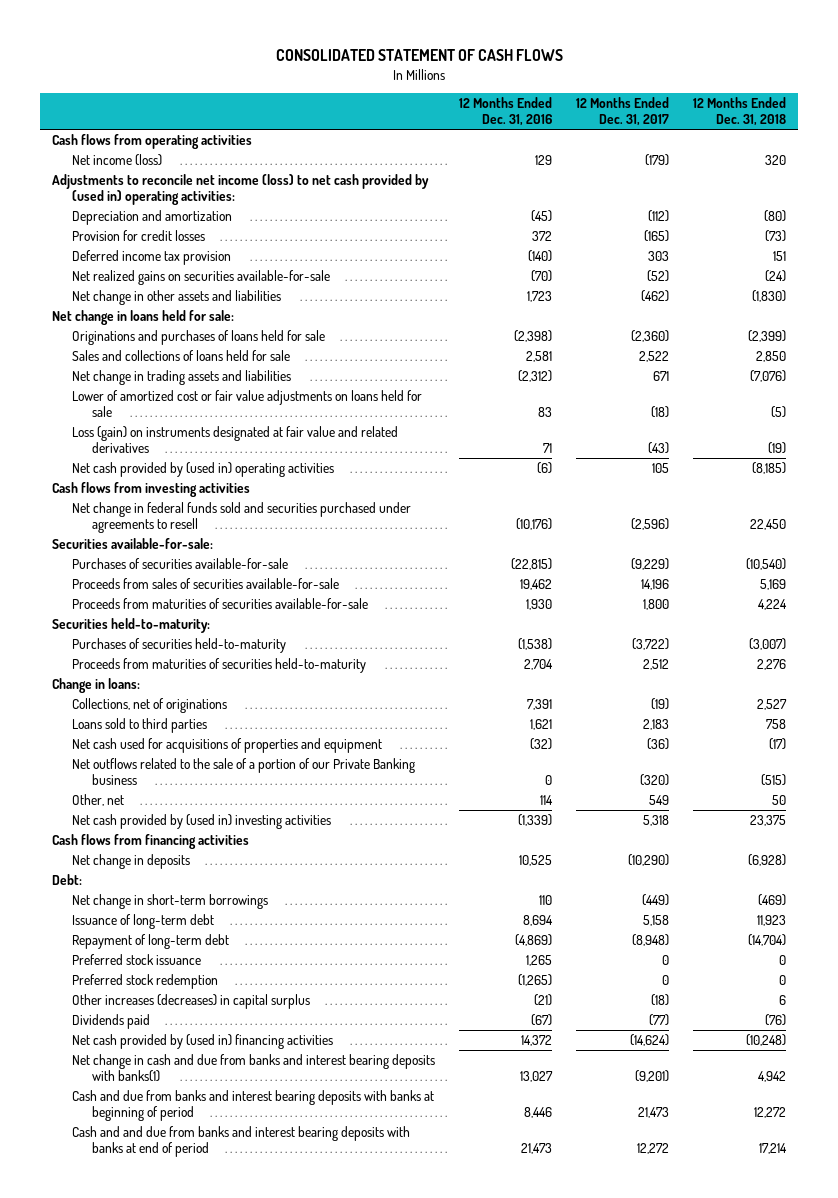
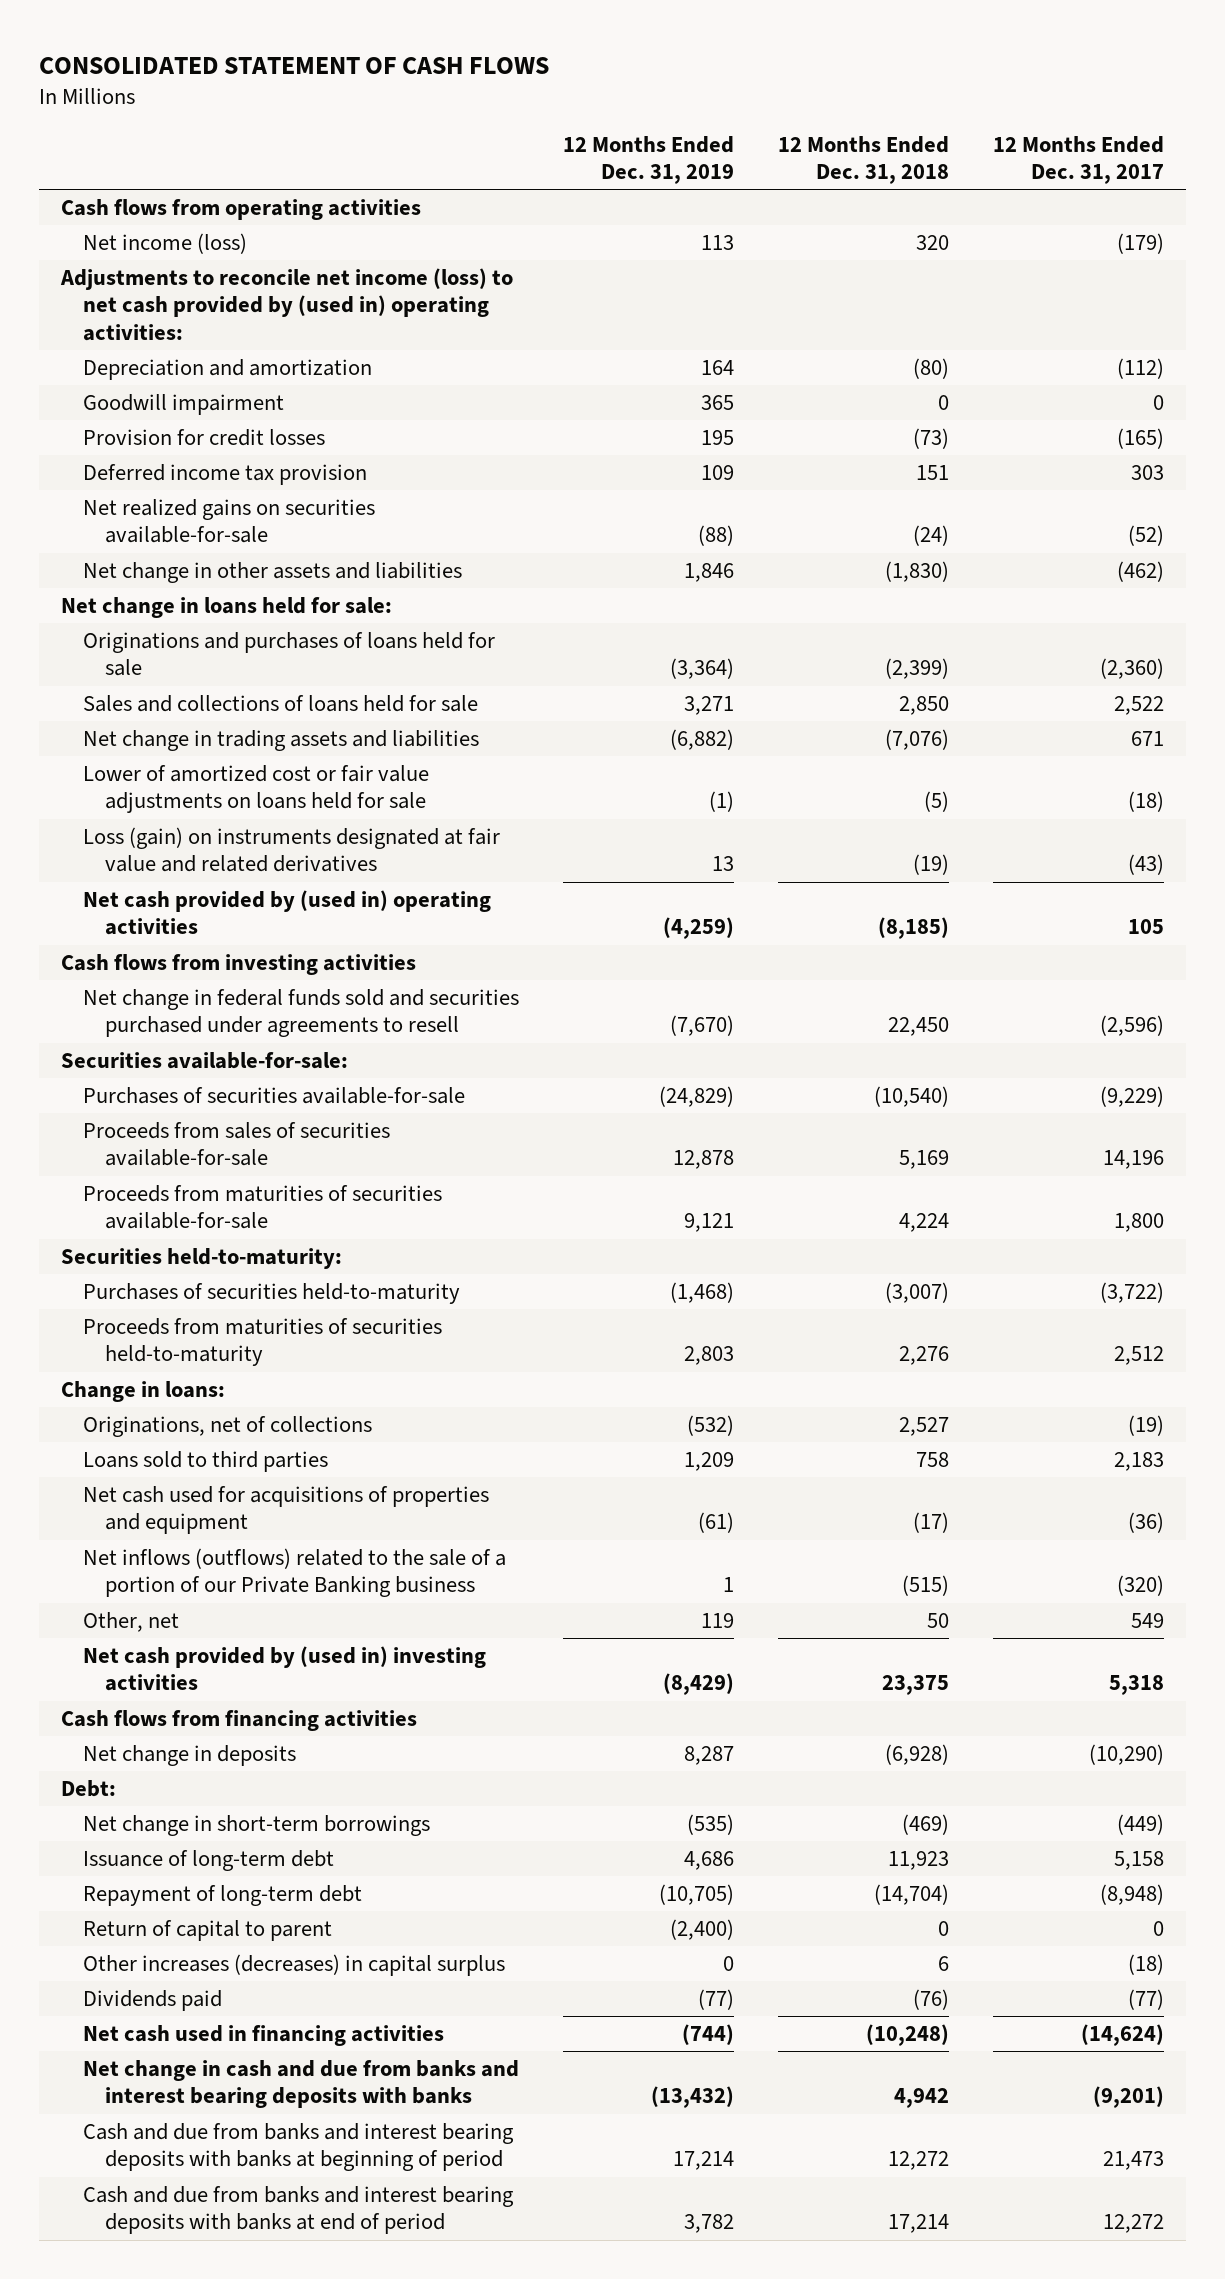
[459,97,553,127] 12 Months Ended Dec. 31, 2016 -> none
none -> [562,135,734,185] 12 Months Ended Dec. 31, 2019
none -> [82,394,284,416] Goodwill impairment
[72,698,228,714] Collections, net of originations -> [82,1416,372,1438] Originations, net of collections
[72,758,416,785] Net outflows related to the sale of a portion of our Private Banking business -> [82,1548,506,1598] Net inflows (outflows) related to the sale of a portion of our Private Banking business
[72,954,202,966] Preferred stock issuance -> none
[72,974,219,990] Preferred stock redemption -> none
none -> [82,1920,332,1942] Return of capital to parent
[72,1034,334,1050] Net cash provided by (used in) financing activities -> [82,2025,444,2047] Net cash used in financing activities
[72,1054,436,1082] Net change in cash and due from banks and interest bearing deposits with banks(1) -> [82,2060,519,2109] Net change in cash and due from banks and interest bearing deposits with banks
[72,1126,411,1157] Cash and and due from banks and interest bearing deposits with banks at end of period -> [82,2186,514,2235] Cash and due from banks and interest bearing deposits with banks at end of period

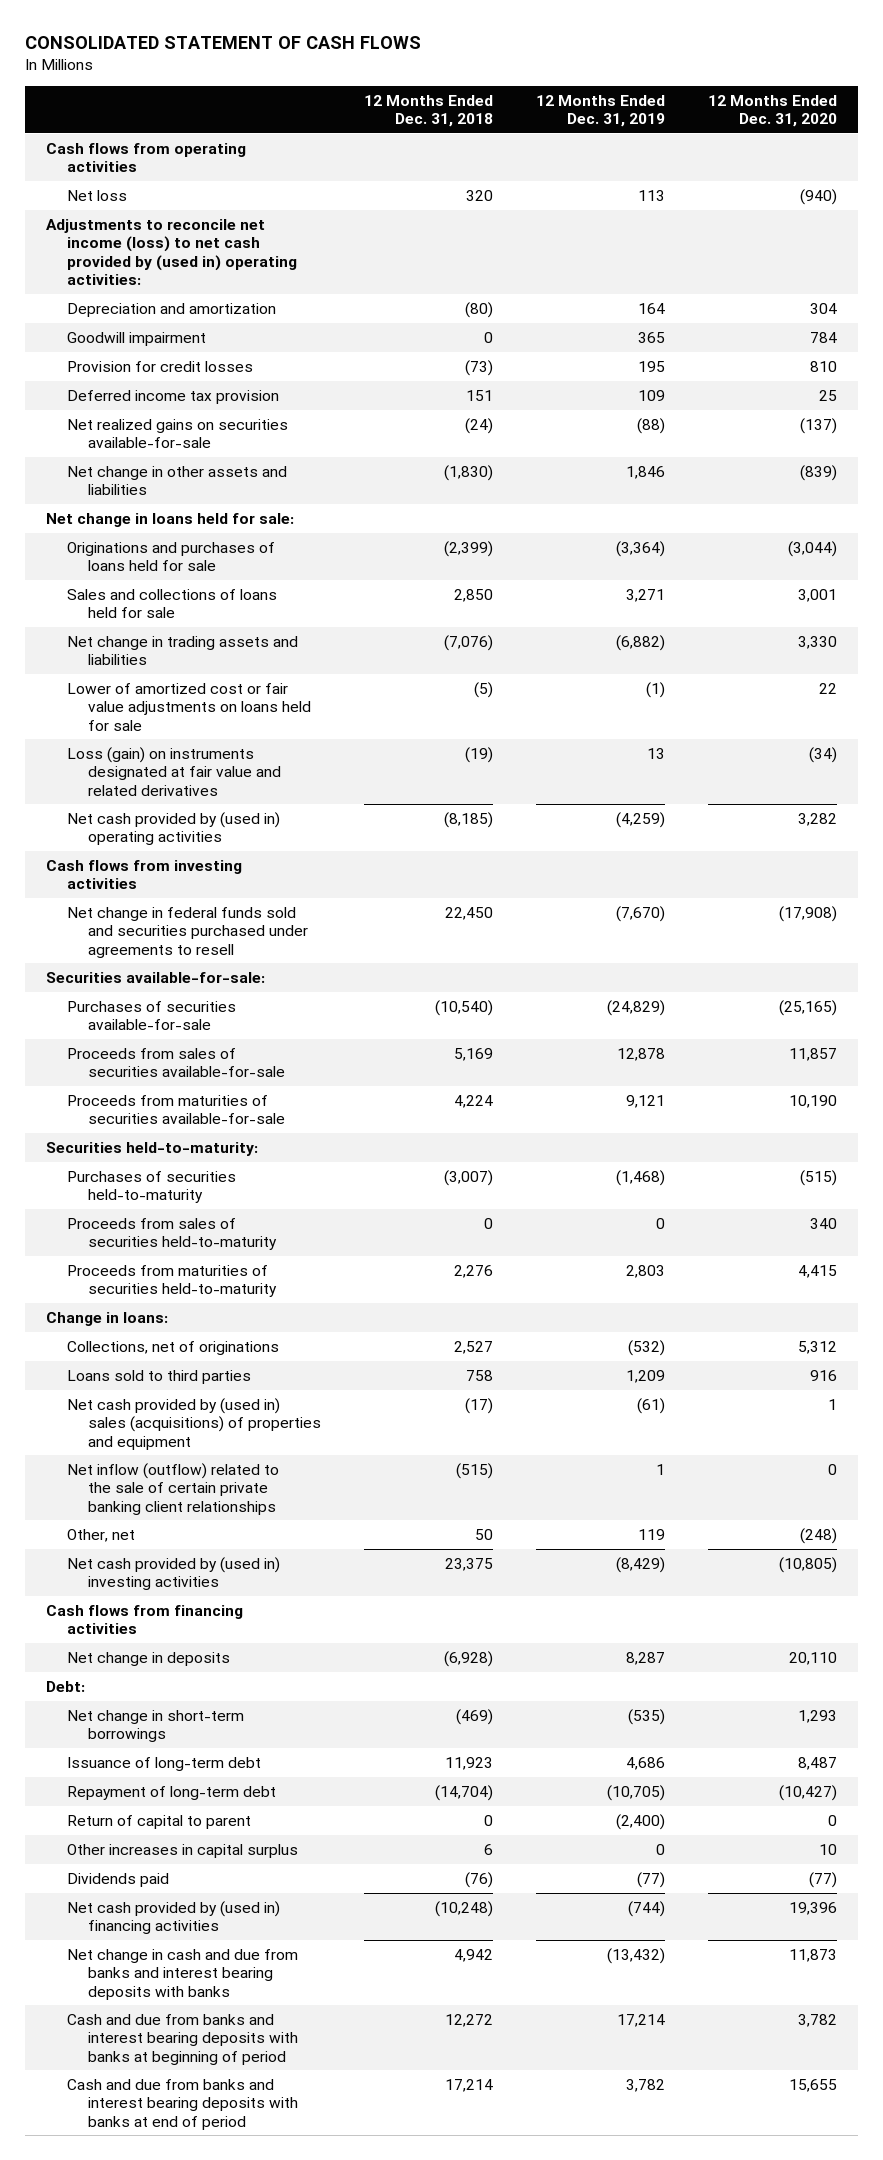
[992,135,1164,185] 12 Months Ended Dec. 31, 2017 -> none
none -> [707,94,837,127] 12 Months Ended Dec. 31, 2020
[82,233,247,255] Net income (loss) -> [67,189,128,201] Net loss
none -> [67,1217,277,1251] Proceeds from sales of securities held-to-maturity
[82,1416,372,1438] Originations, net of collections -> [67,1340,280,1355] Collections, net of originations
[82,1486,489,1535] Net cash used for acquisitions of properties and equipment -> [67,1397,321,1450] Net cash provided by (used in) sales (acquisitions) of properties and equipment
[82,1548,506,1598] Net inflows (outflows) related to the sale of a portion of our Private Banking business -> [67,1462,280,1515] Net inflow (outflow) related to the sale of certain private banking client relationships
[82,1954,505,1977] Other increases (decreases) in capital surplus -> [67,1843,299,1858] Other increases in capital surplus
[82,2025,444,2047] Net cash used in financing activities -> [67,1900,281,1935] Net cash provided by (used in) financing activities

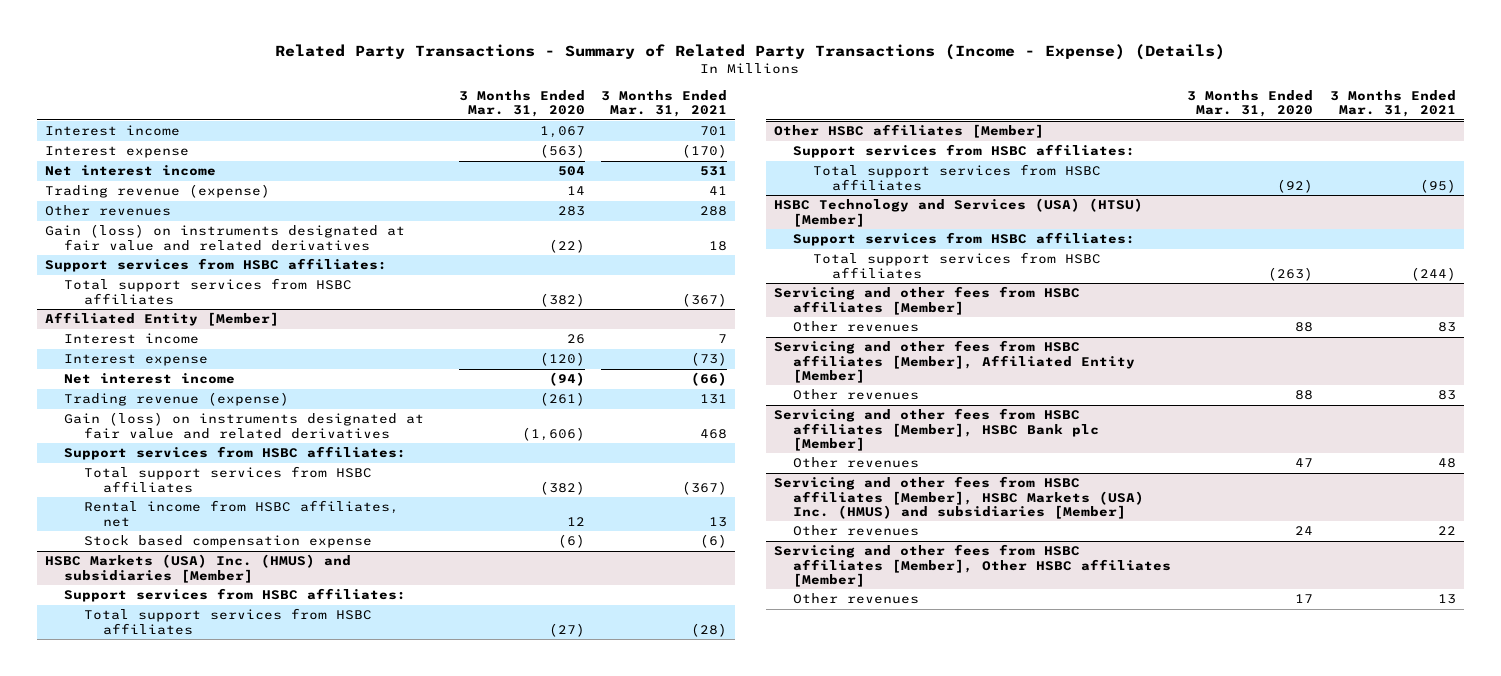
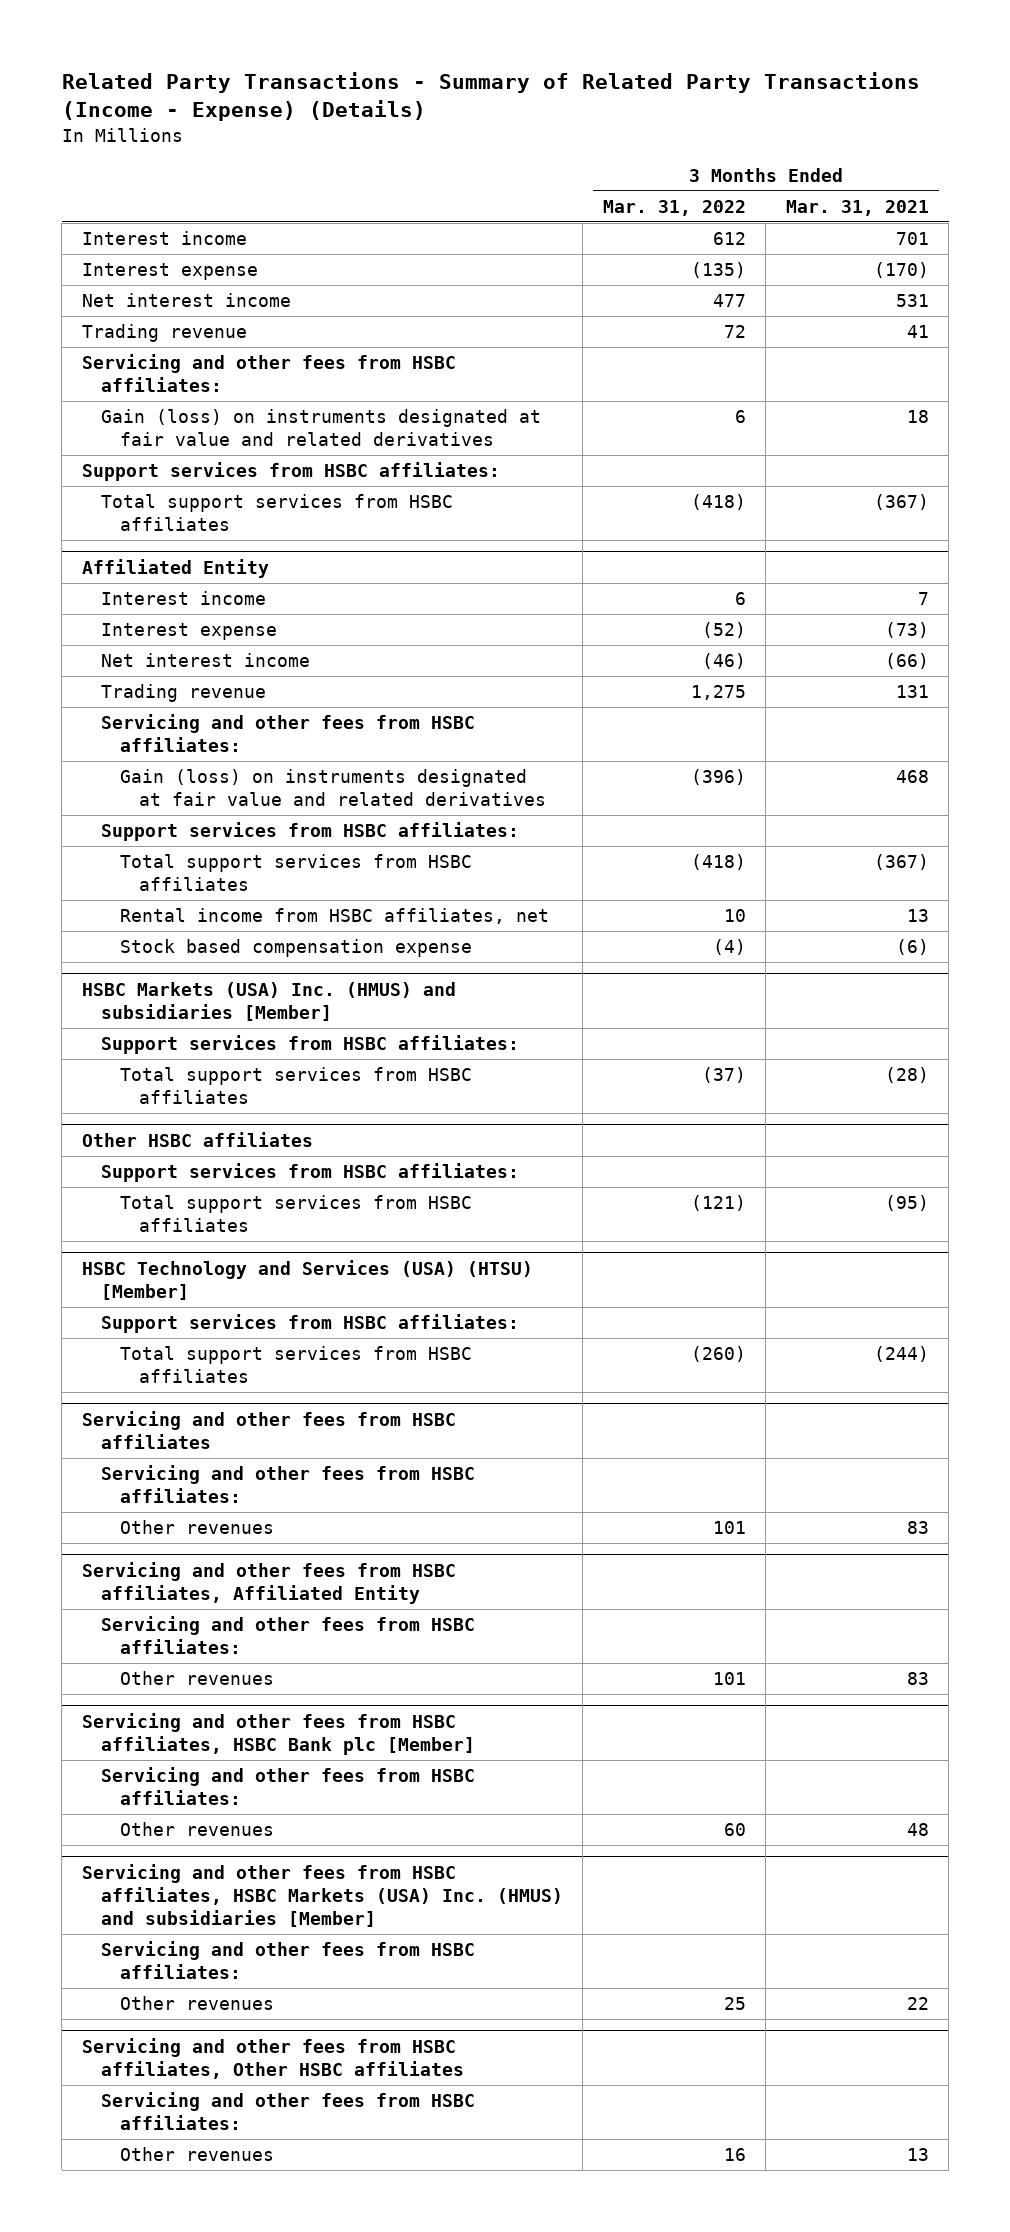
[458,89,585,118] 3 Months Ended Mar. 31, 2020 -> none
none -> [602,199,746,216] Mar. 31, 2022
[45,205,172,217] Other revenues -> none
[45,184,271,199] Trading revenue (expense) -> [81,324,247,343] Trading revenue
none -> [81,354,456,393] Servicing and other fees from HSBC affiliates:
[45,312,280,327] Affiliated Entity [Member] -> [81,558,269,578] Affiliated Entity
[64,392,290,407] Trading revenue (expense) -> [100,684,266,703] Trading revenue
none -> [100,714,475,753] Servicing and other fees from HSBC affiliates:
[773,124,1044,139] Other HSBC affiliates [Member] -> [81,1131,313,1147] Other HSBC affiliates
[773,286,1080,315] Servicing and other fees from HSBC affiliates [Member] -> [81,1410,456,1449] Servicing and other fees from HSBC affiliates
none -> [100,1465,475,1504] Servicing and other fees from HSBC affiliates:
[773,340,1136,383] Servicing and other fees from HSBC affiliates [Member], Affiliated Entity [Member] -> [81,1561,456,1604] Servicing and other fees from HSBC affiliates, Affiliated Entity
none -> [100,1616,475,1655] Servicing and other fees from HSBC affiliates:
[773,408,1100,451] Servicing and other fees from HSBC affiliates [Member], HSBC Bank plc [Member] -> [81,1712,475,1755] Servicing and other fees from HSBC affiliates, HSBC Bank plc [Member]
none -> [100,1767,475,1806] Servicing and other fees from HSBC affiliates:
[773,476,1145,519] Servicing and other fees from HSBC affiliates [Member], HSBC Markets (USA) Inc. (HMUS) and subsidiaries [Member] -> [81,1863,563,1927] Servicing and other fees from HSBC affiliates, HSBC Markets (USA) Inc. (HMUS) and subsidiaries [Member]
none -> [100,1941,475,1980] Servicing and other fees from HSBC affiliates:
[773,544,1172,587] Servicing and other fees from HSBC affiliates [Member], Other HSBC affiliates [Member] -> [81,2037,464,2079] Servicing and other fees from HSBC affiliates, Other HSBC affiliates
none -> [100,2092,475,2131] Servicing and other fees from HSBC affiliates:

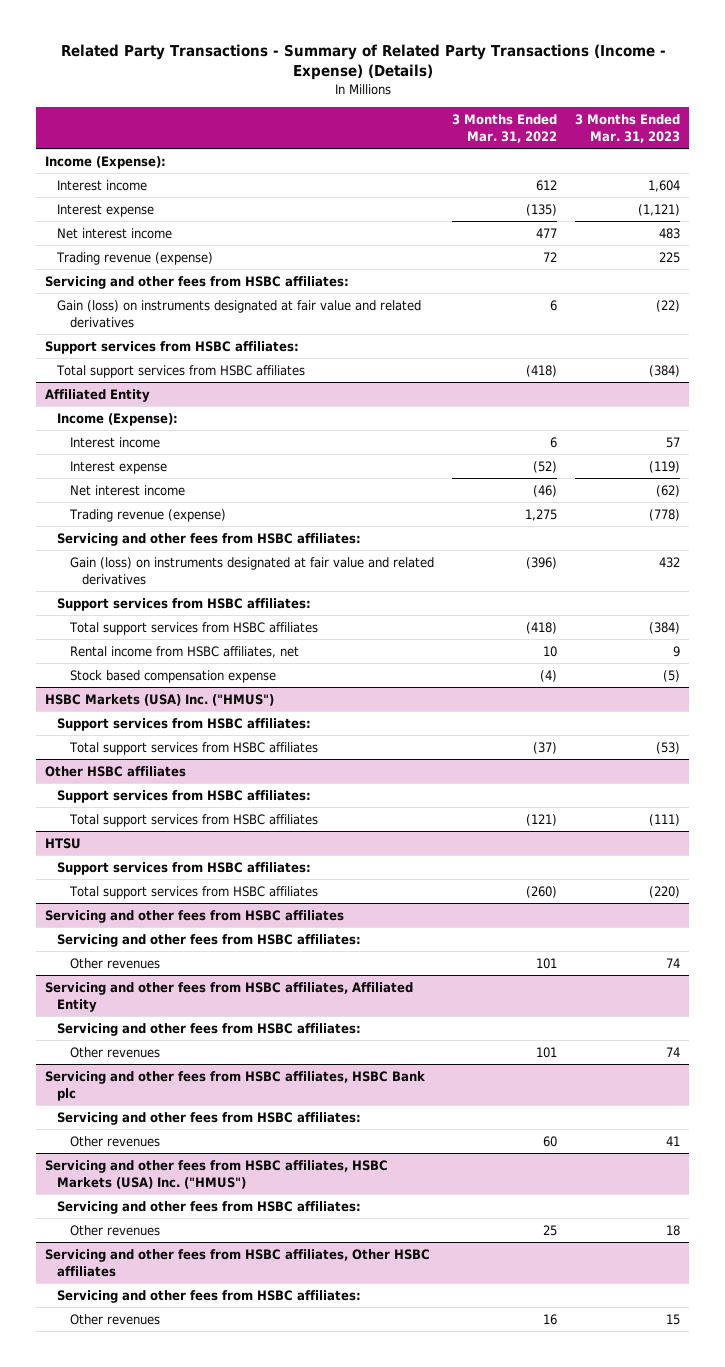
[785,199,929,216] Mar. 31, 2021 -> none
none -> [574,113,680,143] 3 Months Ended Mar. 31, 2023
none -> [45,155,167,169] Income (Expense):
[81,324,247,343] Trading revenue -> [56,251,214,265] Trading revenue (expense)
none -> [57,412,179,426] Income (Expense):
[100,684,266,703] Trading revenue -> [68,508,226,522] Trading revenue (expense)
[81,981,456,1021] HSBC Markets (USA) Inc. (HMUS) and subsidiaries [Member] -> [45,693,275,706] HSBC Markets (USA) Inc. ("HMUS")
[81,1259,533,1300] HSBC Technology and Services (USA) (HTSU) [Member] -> [45,837,82,849] HTSU
[81,1712,475,1755] Servicing and other fees from HSBC affiliates, HSBC Bank plc [Member] -> [45,1070,426,1101] Servicing and other fees from HSBC affiliates, HSBC Bank plc
[81,1863,563,1927] Servicing and other fees from HSBC affiliates, HSBC Markets (USA) Inc. (HMUS) and subsidiaries [Member] -> [45,1159,389,1189] Servicing and other fees from HSBC affiliates, HSBC Markets (USA) Inc. ("HMUS")

